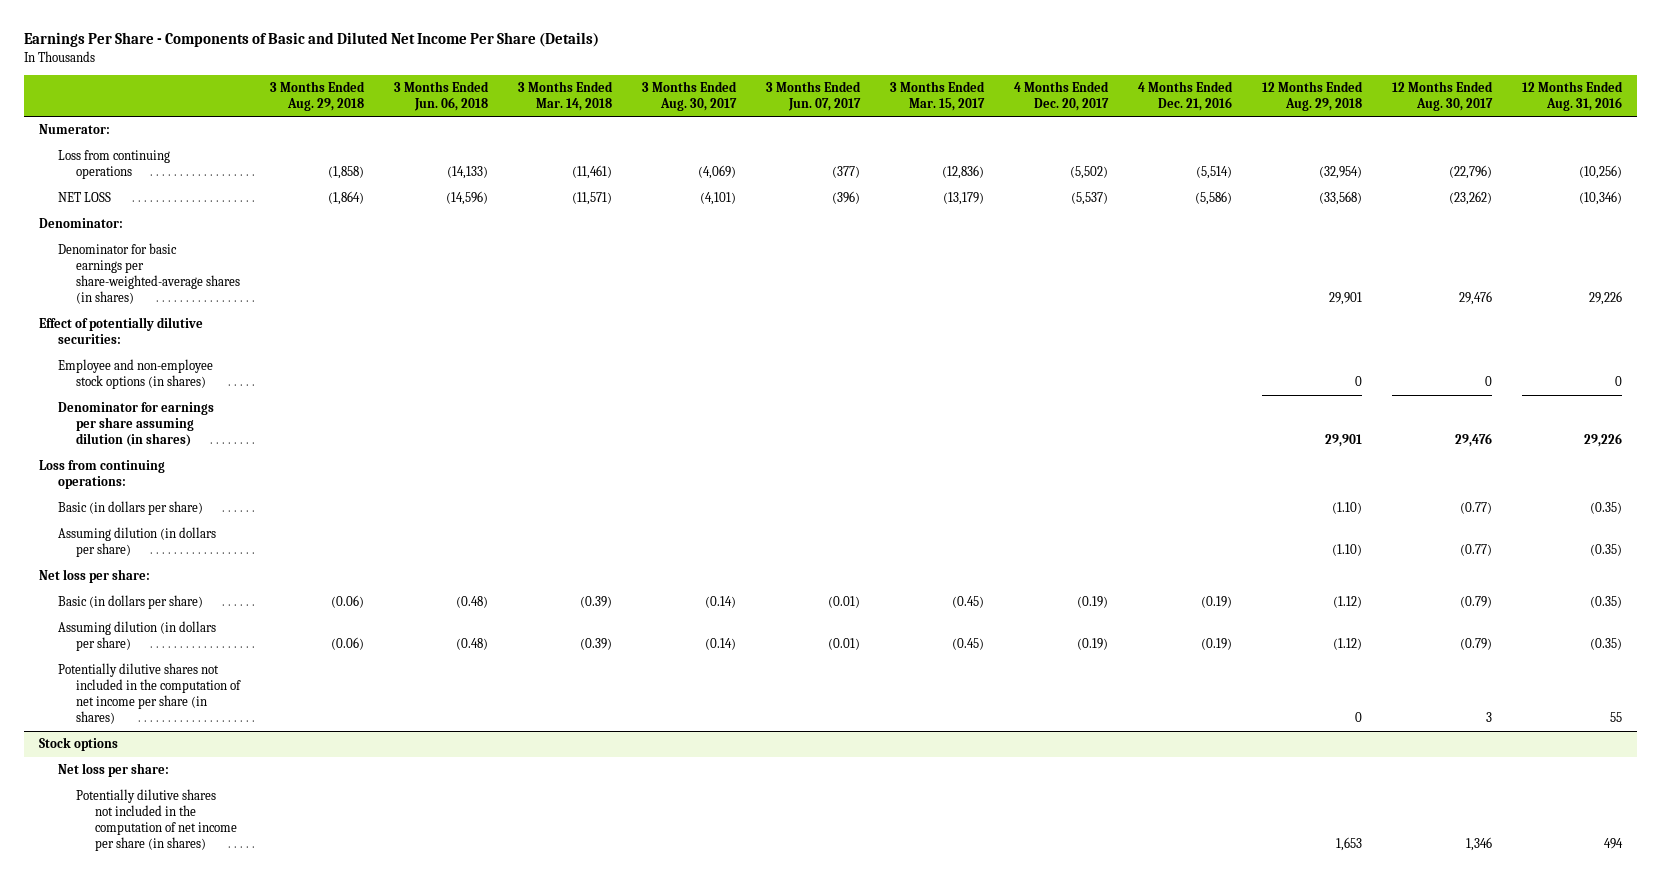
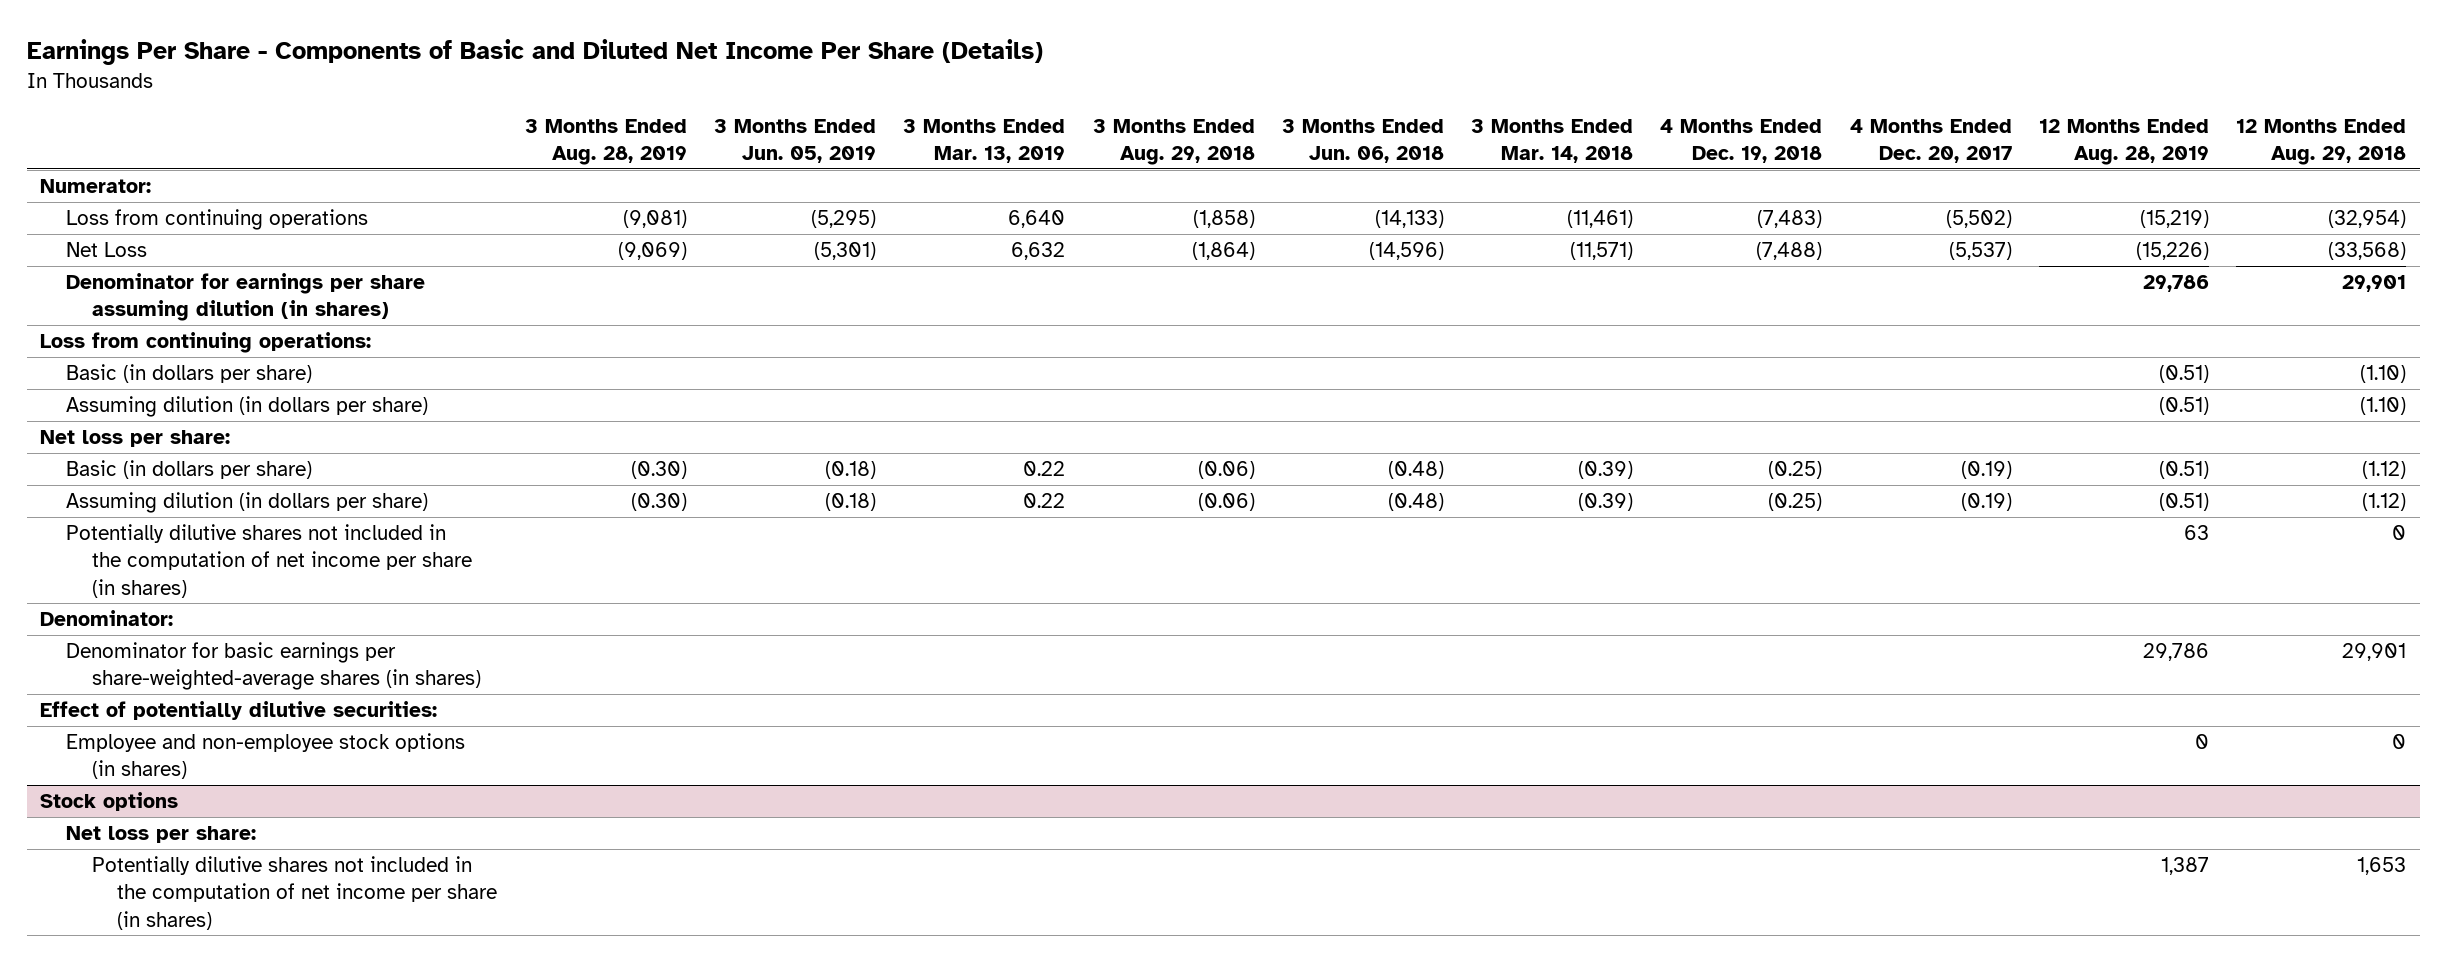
[642,80,738,111] 3 Months Ended Aug. 30, 2017 -> none
[766,80,862,111] 3 Months Ended Jun. 07, 2017 -> none
[890,80,986,111] 3 Months Ended Mar. 15, 2017 -> none
[1138,80,1234,111] 4 Months Ended Dec. 21, 2016 -> none
[1392,80,1494,111] 12 Months Ended Aug. 30, 2017 -> none
[1522,80,1624,111] 12 Months Ended Aug. 31, 2016 -> none
none -> [524,118,687,165] 3 Months Ended Aug. 28, 2019
none -> [713,118,876,163] 3 Months Ended Jun. 05, 2019
none -> [903,118,1066,163] 3 Months Ended Mar. 13, 2019
none -> [1660,118,1823,163] 4 Months Ended Dec. 19, 2018
none -> [2038,118,2209,165] 12 Months Ended Aug. 28, 2019
[57,192,111,203] NET LOSS -> [65,242,147,258] Net Loss
[39,218,124,229] Denominator: -> [40,610,174,627] Denominator:
[57,243,241,305] Denominator for basic earnings per share-weighted-average shares (in shares) -> [65,642,481,691] Denominator for basic earnings per share-weighted-average shares (in shares)
[39,317,204,345] Effect of potentially dilutive securities: -> [40,701,438,721] Effect of potentially dilutive securities:
[57,359,213,390] Employee and non-employee stock options (in shares) -> [65,733,465,780] Employee and non-employee stock options (in shares)

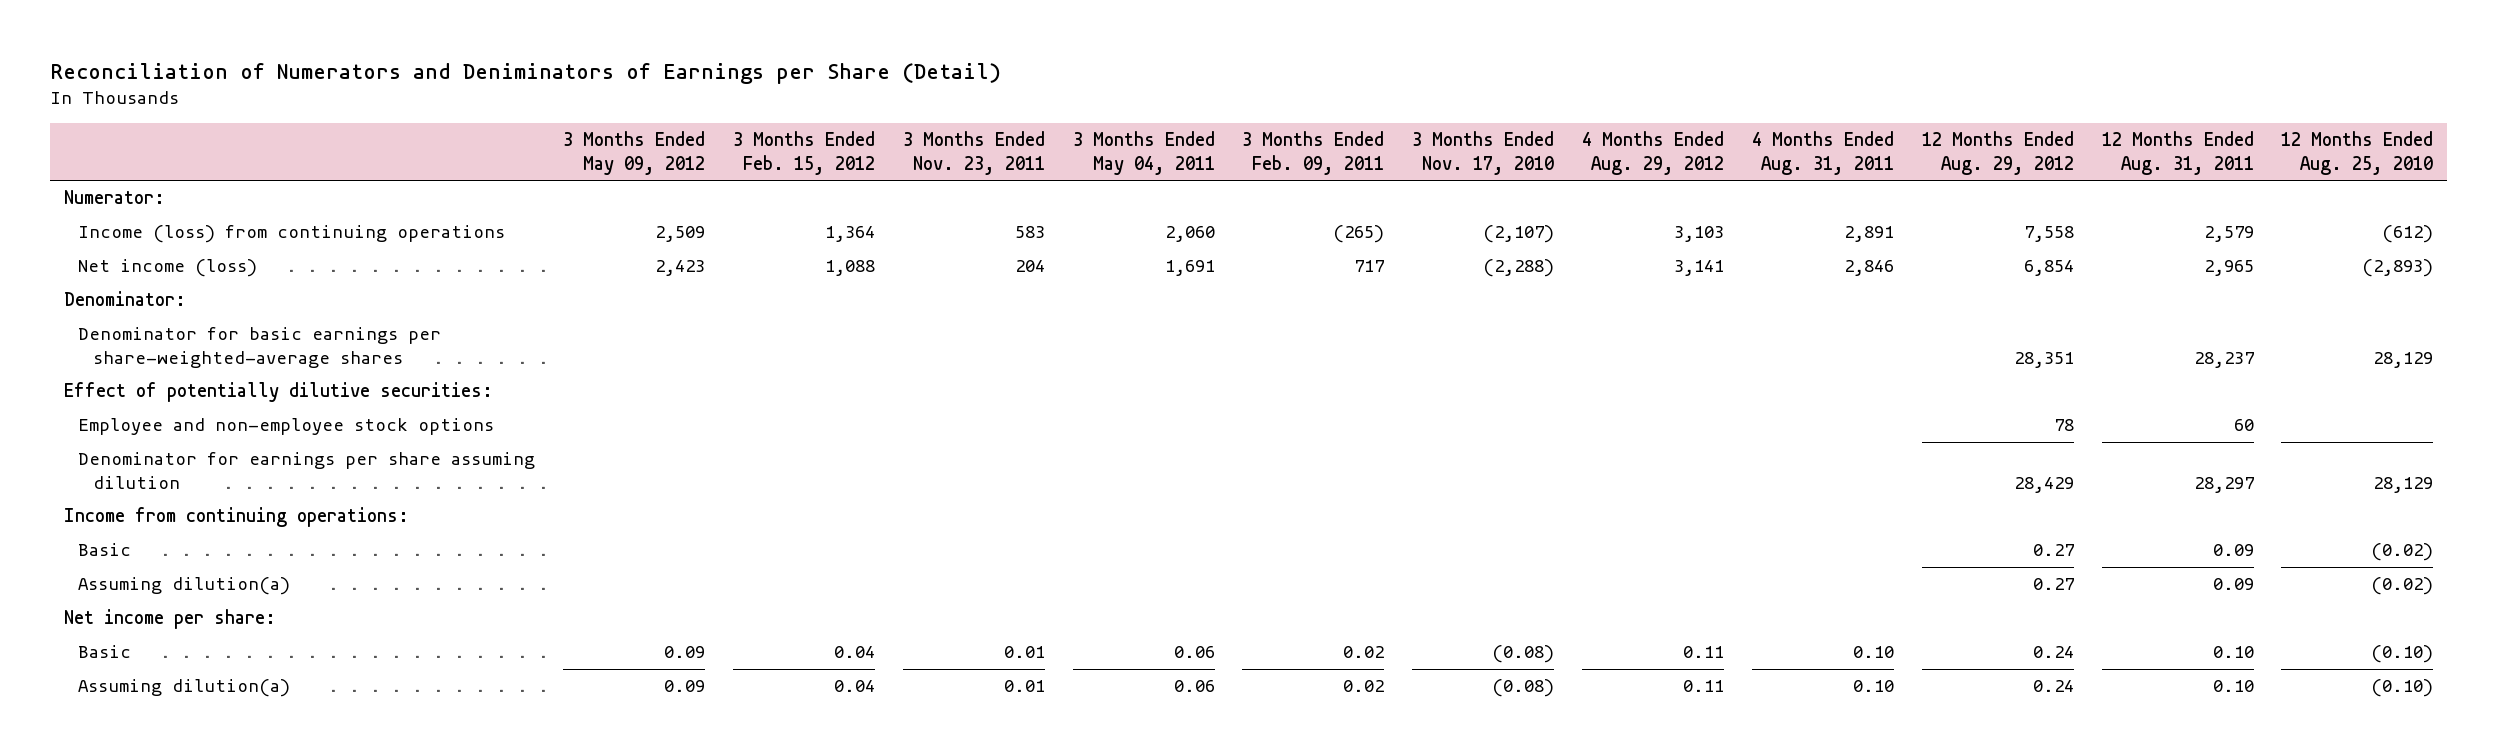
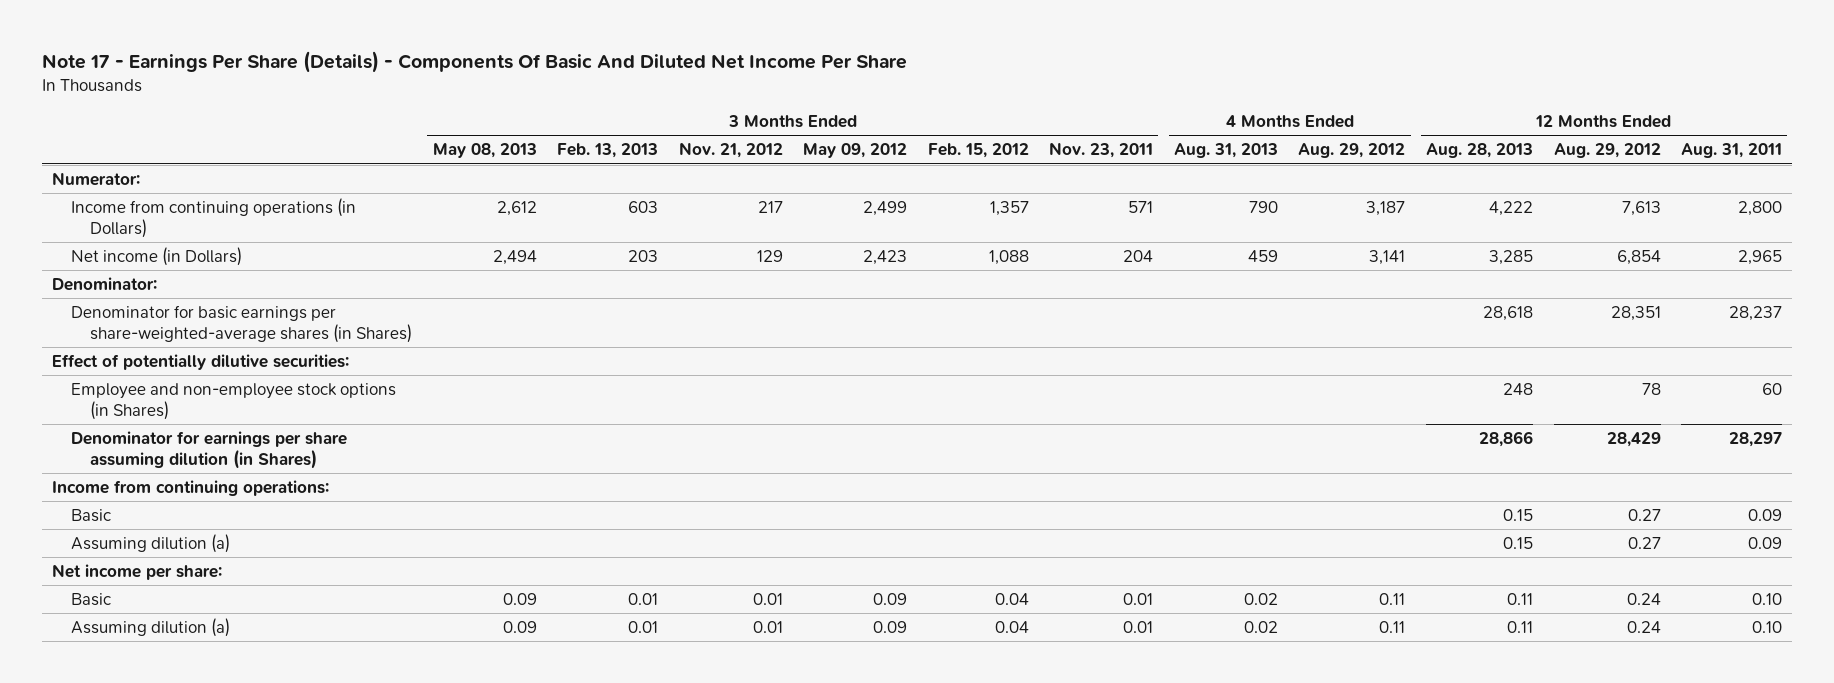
[50,63,1002,85] Reconciliation of Numerators and Deniminators of Earnings per Share (Detail) -> [42,51,908,74] Note 17 - Earnings Per Share (Details) - Components Of Basic And Diluted Net Income Per Share
[1072,131,1215,175] 3 Months Ended May 04, 2011 -> none
[1242,131,1385,175] 3 Months Ended Feb. 09, 2011 -> none
[1412,131,1555,175] 3 Months Ended Nov. 17, 2010 -> none
[1751,131,1894,175] 4 Months Ended Aug. 31, 2011 -> none
[2281,131,2434,175] 12 Months Ended Aug. 25, 2010 -> none
none -> [432,143,537,159] May 08, 2013
none -> [557,143,659,159] Feb. 13, 2013
none -> [678,142,783,159] Nov. 21, 2012
none -> [1173,143,1278,159] Aug. 31, 2013
none -> [1425,143,1533,159] Aug. 28, 2013
[78,225,506,244] Income (loss) from continuing operations -> [71,197,357,238] Income from continuing operations (in Dollars)
[655,226,706,243] 2,509 -> [863,200,908,216] 2,499
[824,226,875,243] 1,364 -> [989,200,1029,216] 1,357
[1014,226,1045,239] 583 -> [1128,200,1154,213] 571
[1674,226,1725,243] 3,103 -> [1366,200,1406,216] 3,187
[2023,226,2074,243] 7,558 -> [1621,200,1661,216] 7,613
[2203,226,2254,243] 2,579 -> [1738,200,1783,216] 2,800
[78,259,258,278] Net income (loss) -> [71,246,243,266] Net income (in Dollars)
[78,327,442,368] Denominator for basic earnings per share-weighted-average shares -> [71,304,413,343] Denominator for basic earnings per share-weighted-average shares (in Shares)
[78,418,495,436] Employee and non-employee stock options -> [71,382,397,420] Employee and non-employee stock options (in Shares)
[78,452,536,489] Denominator for earnings per share assuming dilution -> [71,430,348,469] Denominator for earnings per share assuming dilution (in Shares)
[78,577,291,596] Assuming dilution(a) -> [71,533,231,553] Assuming dilution (a)
[78,679,291,698] Assuming dilution(a) -> [71,617,231,637] Assuming dilution (a)

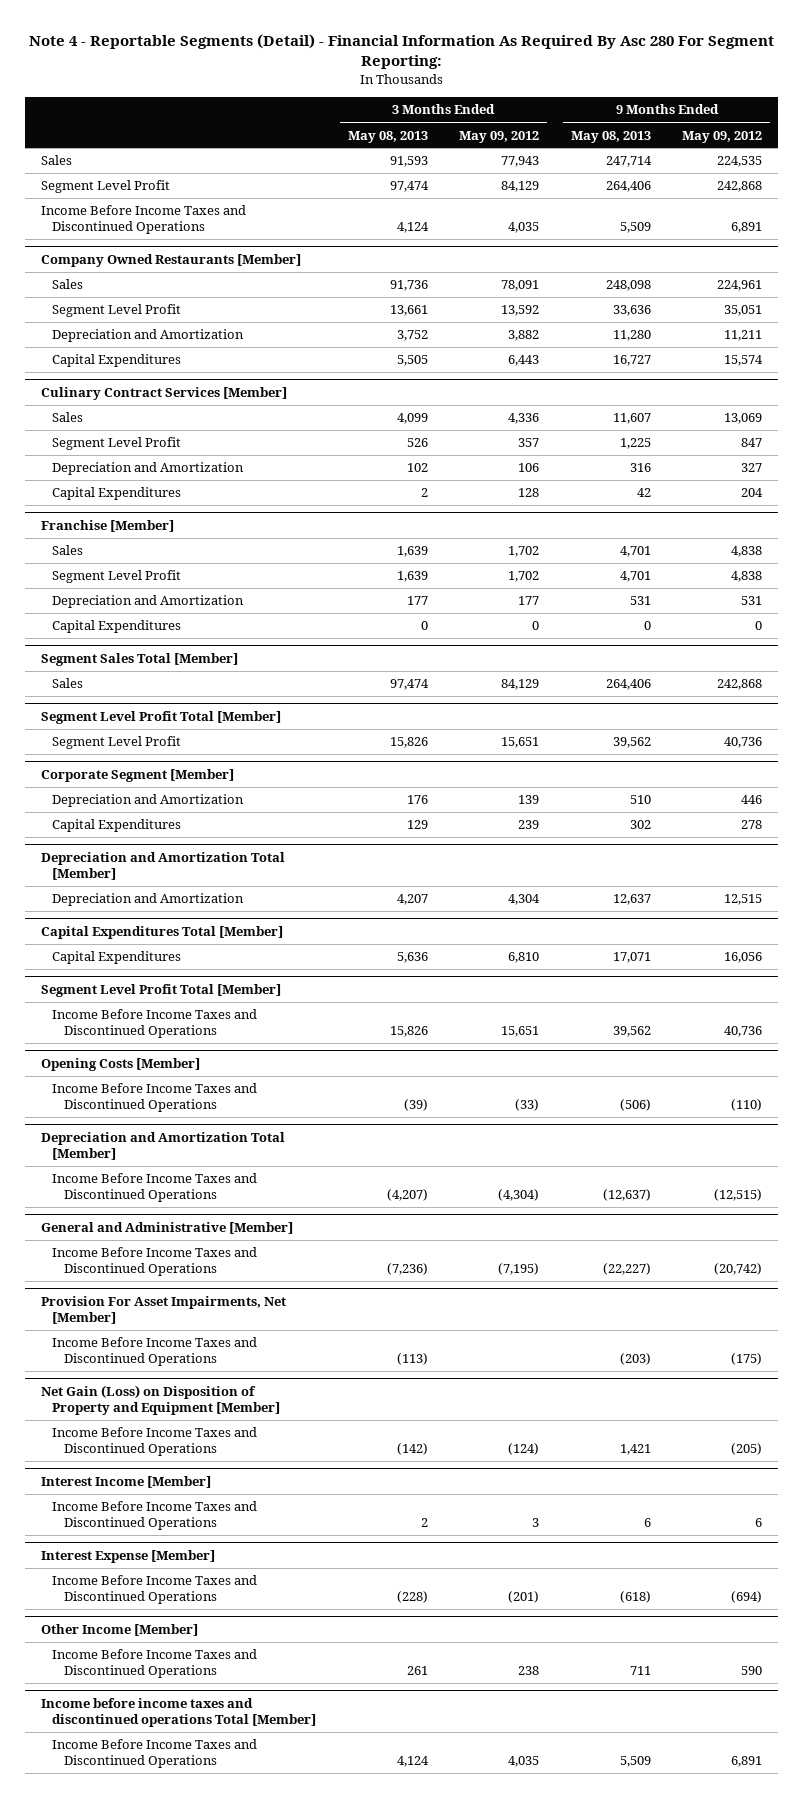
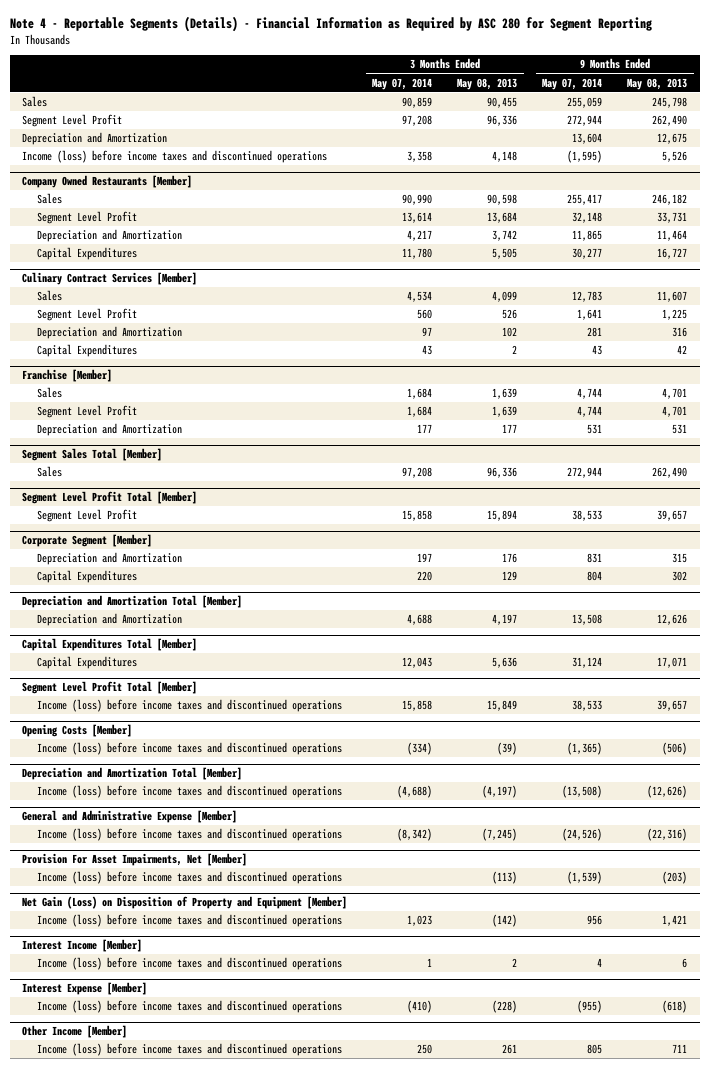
[28,33,774,70] Note 4 - Reportable Segments (Detail) - Financial Information As Required By Asc 280 For Segment Reporting: -> [9,15,652,32] Note 4 - Reportable Segments (Details) - Financial Information as Required by ASC 280 for Segment Reporting
[459,130,540,143] May 09, 2012 -> none
[682,130,763,143] May 09, 2012 -> none
none -> [372,77,433,90] May 07, 2014
none -> [542,77,603,90] May 07, 2014
[389,156,428,168] 91,593 -> [487,97,518,109] 90,455
[605,156,652,168] 247,714 -> [652,97,688,109] 245,798
[389,181,429,193] 97,474 -> [487,115,518,127] 96,336
[605,181,651,193] 264,406 -> [652,115,688,127] 262,490
none -> [22,132,168,146] Depreciation and Amortization
[40,205,246,235] Income Before Income Taxes and Discontinued Operations -> [22,150,328,164] Income (loss) before income taxes and discontinued operations
[396,222,429,234] 4,124 -> [492,151,518,163] 4,148
[619,222,651,234] 5,509 -> [662,151,688,163] 5,526
[389,280,428,292] 91,736 -> [487,194,518,206] 90,598
[605,280,651,292] 248,098 -> [652,194,688,206] 246,182
[389,305,428,317] 13,661 -> [487,212,518,224] 13,684
[612,305,651,317] 33,636 -> [657,212,688,224] 33,731
[396,330,428,342] 3,752 -> [492,230,518,242] 3,742
[612,330,651,342] 11,280 -> [657,230,688,242] 11,464
[52,620,182,634] Capital Expenditures -> none
[389,679,429,691] 97,474 -> [487,467,518,479] 96,336
[605,679,651,691] 264,406 -> [652,467,688,479] 262,490
[389,737,428,749] 15,826 -> [487,510,518,522] 15,894
[612,737,651,749] 39,562 -> [657,510,688,522] 39,657
[629,795,651,805] 510 -> [672,553,688,564] 315
[396,894,428,906] 4,207 -> [492,614,518,626] 4,197
[612,894,651,906] 12,637 -> [657,614,688,626] 12,626
[52,1009,258,1039] Income Before Income Taxes and Discontinued Operations -> [36,699,342,713] Income (loss) before income taxes and discontinued operations
[389,1026,428,1038] 15,826 -> [487,700,518,712] 15,849
[612,1026,651,1038] 39,562 -> [657,700,688,712] 39,657
[52,1083,258,1113] Income Before Income Taxes and Discontinued Operations -> [36,742,342,756] Income (loss) before income taxes and discontinued operations
[52,1173,258,1203] Income Before Income Taxes and Discontinued Operations -> [36,785,342,799] Income (loss) before income taxes and discontinued operations
[386,1189,428,1202] (4,207) -> [482,785,518,799] (4,197)
[602,1189,651,1202] (12,637) -> [647,785,688,799] (12,626)
[40,1222,293,1235] General and Administrative [Member] -> [22,810,238,824] General and Administrative Expense [Member]
[52,1247,258,1277] Income Before Income Taxes and Discontinued Operations -> [36,828,342,842] Income (loss) before income taxes and discontinued operations
[386,1263,428,1276] (7,236) -> [482,828,518,842] (7,245)
[602,1263,651,1276] (22,227) -> [647,828,688,842] (22,316)
[52,1337,258,1367] Income Before Income Taxes and Discontinued Operations -> [36,871,342,885] Income (loss) before income taxes and discontinued operations
[52,1427,258,1457] Income Before Income Taxes and Discontinued Operations -> [36,914,342,928] Income (loss) before income taxes and discontinued operations
[52,1501,258,1531] Income Before Income Taxes and Discontinued Operations -> [36,957,342,971] Income (loss) before income taxes and discontinued operations
[52,1575,258,1605] Income Before Income Taxes and Discontinued Operations -> [36,1000,342,1014] Income (loss) before income taxes and discontinued operations
[40,1698,317,1728] Income before income taxes and discontinued operations Total [Member] -> none
[52,1739,258,1769] Income Before Income Taxes and Discontinued Operations -> none
[52,1649,258,1679] Income Before Income Taxes and Discontinued Operations -> [36,1043,342,1057] Income (loss) before income taxes and discontinued operations

